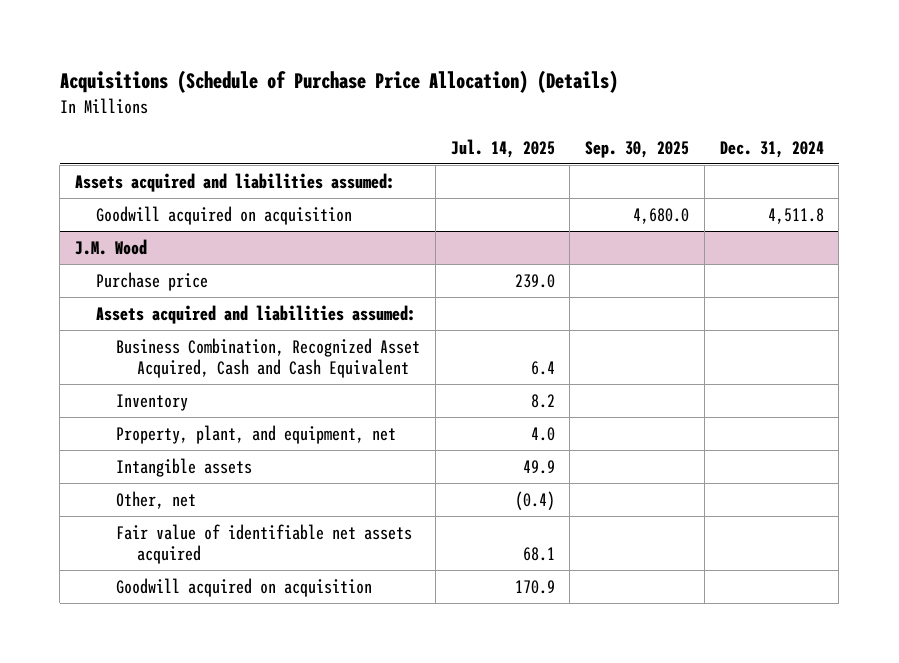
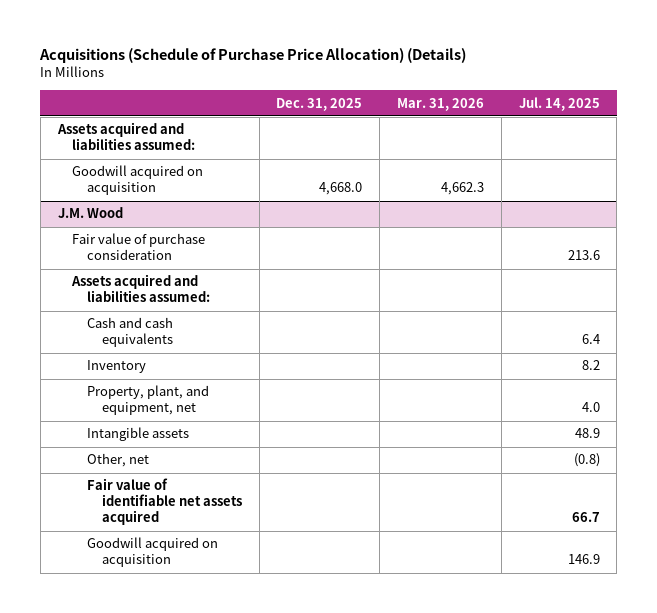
[585,140,690,158] Sep. 30, 2025 -> none
[719,140,824,158] Dec. 31, 2024 -> none
none -> [276,97,363,111] Dec. 31, 2025
none -> [396,97,484,111] Mar. 31, 2026
[95,271,208,291] Purchase price -> none
none -> [72,233,206,261] Fair value of purchase consideration
[116,337,421,378] Business Combination, Recognized Asset Acquired, Cash and Cash Equivalent -> [87,317,174,348] Cash and cash equivalents
[522,459,555,474] 49.9 -> [574,428,600,439] 48.9
[514,490,555,510] (0.4) -> [573,453,600,468] (0.8)
[522,546,555,561] 68.1 -> [571,512,600,523] 66.7
[514,579,555,594] 170.9 -> [567,554,600,565] 146.9

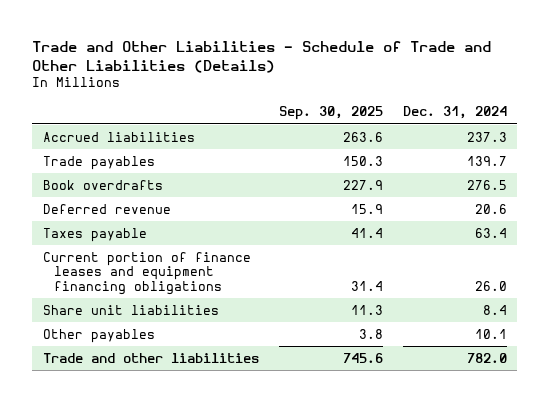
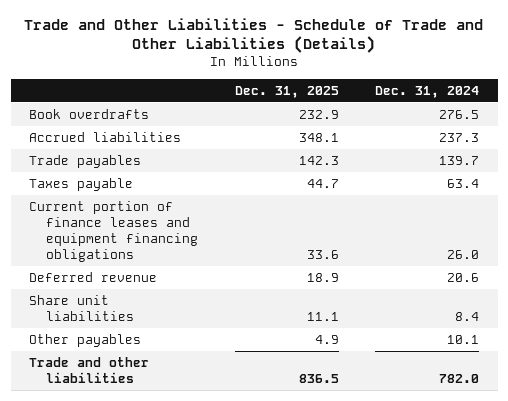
[278,106,383,121] Sep. 30, 2025 -> none
none -> [234,85,339,98] Dec. 31, 2025
[42,179,163,190] Book overdrafts -> [28,108,149,119] Book overdrafts
[42,203,171,214] Deferred revenue -> [28,271,157,282] Deferred revenue

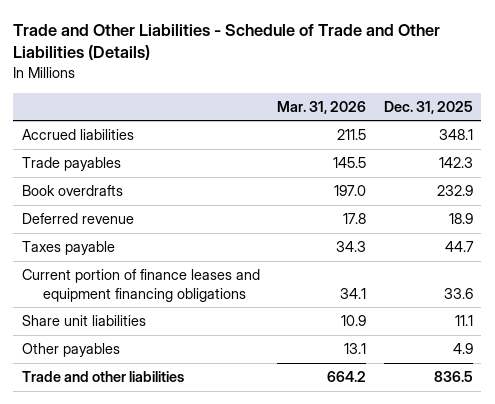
[375,85,480,98] Dec. 31, 2024 -> none
none -> [277,100,367,114] Mar. 31, 2026
[28,108,149,119] Book overdrafts -> [21,185,123,197] Book overdrafts
[28,271,157,282] Deferred revenue -> [21,213,134,225] Deferred revenue

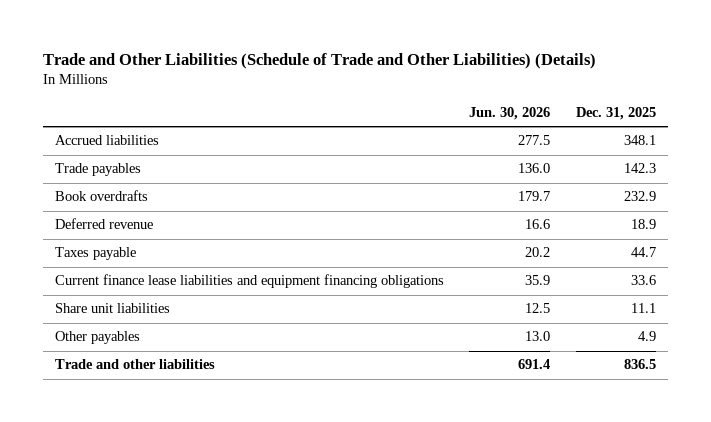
[13,23,441,61] Trade and Other Liabilities - Schedule of Trade and Other Liabilities (Details) -> [42,52,596,69] Trade and Other Liabilities (Schedule of Trade and Other Liabilities) (Details)
[277,100,367,114] Mar. 31, 2026 -> none
none -> [469,106,551,120] Jun. 30, 2026
[21,269,260,302] Current portion of finance leases and equipment financing obligations -> [55,274,445,289] Current finance lease liabilities and equipment financing obligations

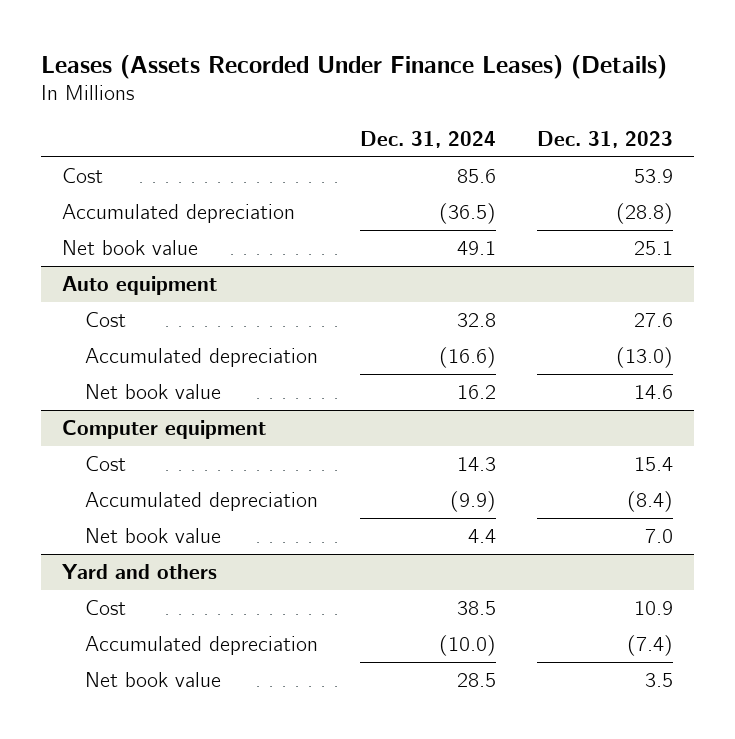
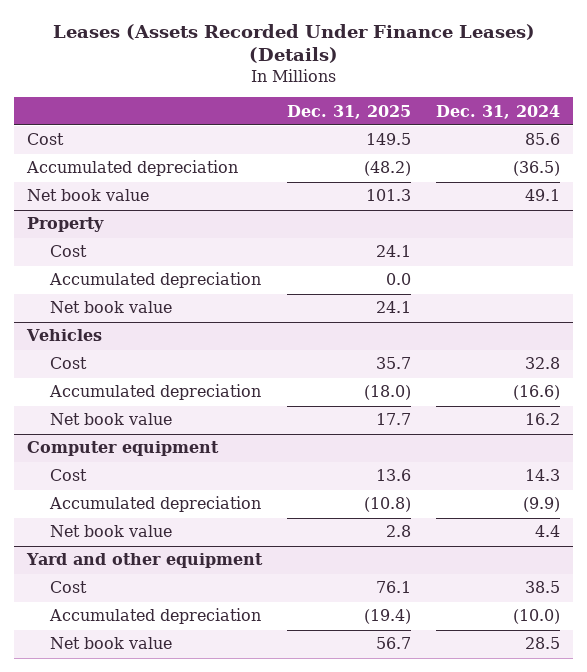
[537,130,674,148] Dec. 31, 2023 -> none
none -> [287,104,412,119] Dec. 31, 2025
[61,275,217,295] Auto equipment -> none
none -> [26,217,104,233] Property
none -> [50,245,88,258] Cost
none -> [49,272,262,289] Accumulated depreciation
none -> [50,301,173,314] Net book value
none -> [25,329,102,342] Vehicles
[61,563,217,579] Yard and others -> [25,553,263,569] Yard and other equipment

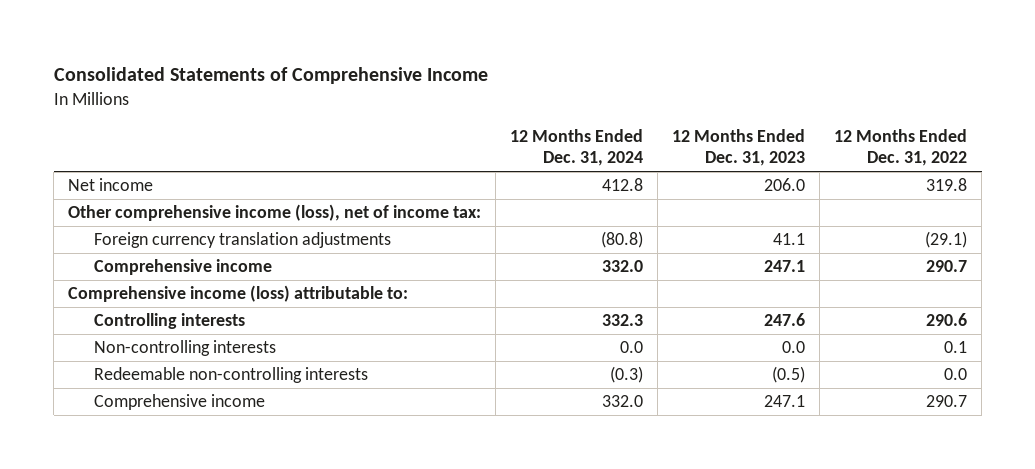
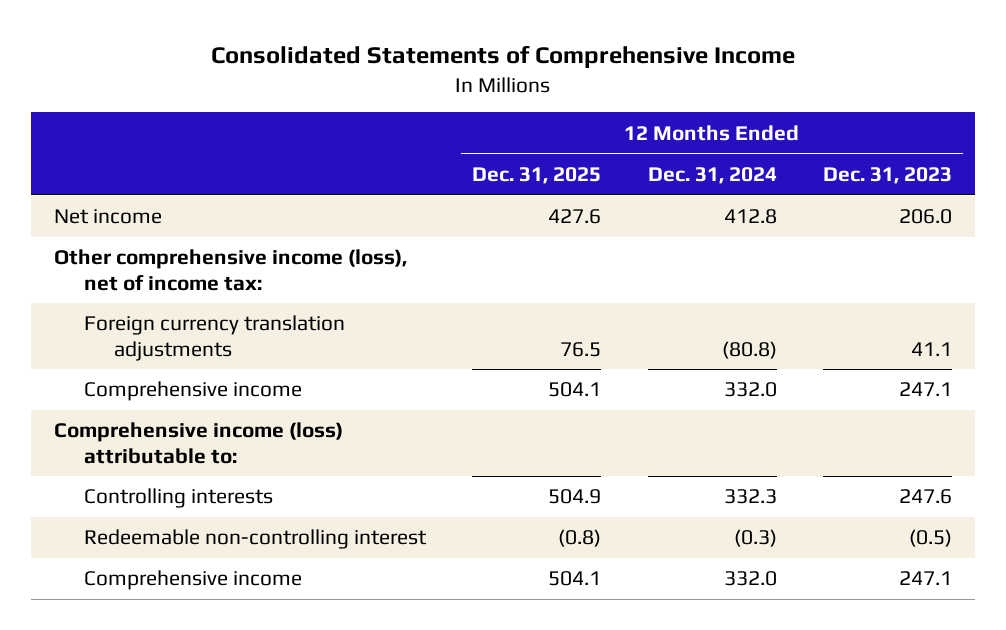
[834,128,968,167] 12 Months Ended Dec. 31, 2022 -> none
none -> [472,167,602,185] Dec. 31, 2025
[94,340,277,357] Non-controlling interests -> none
[94,367,369,384] Redeemable non-controlling interests -> [84,529,428,550] Redeemable non-controlling interest

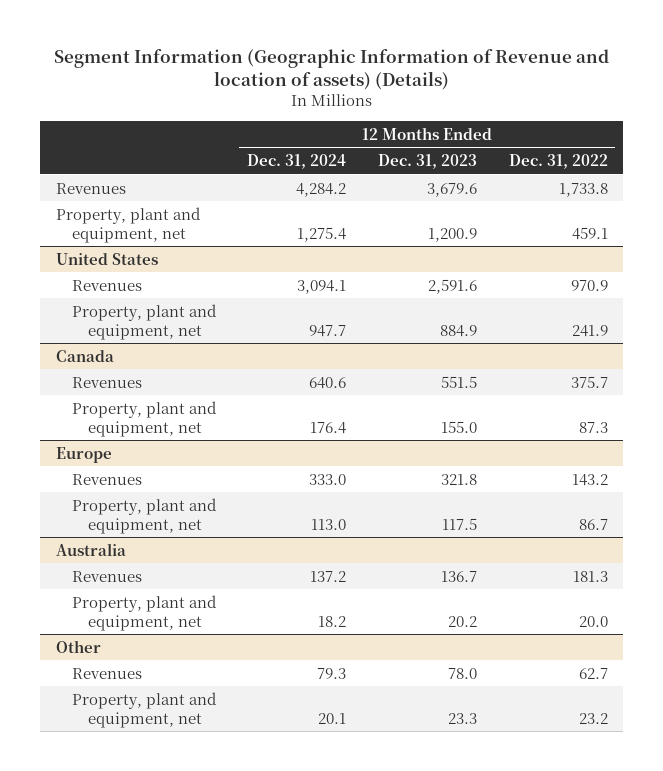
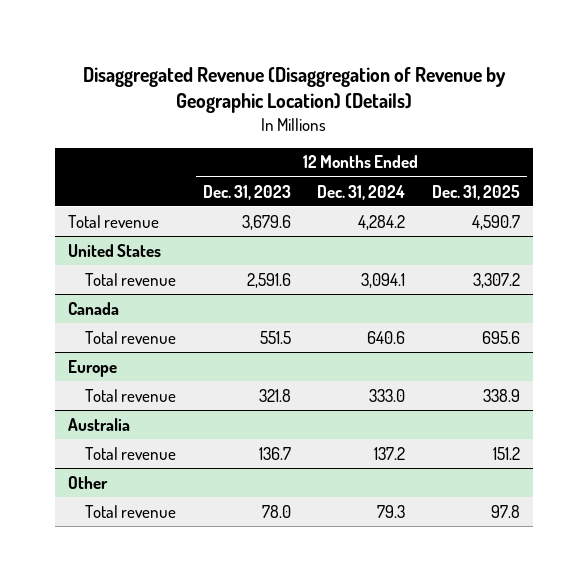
[53,49,609,91] Segment Information (Geographic Information of Revenue and location of assets) (Details) -> [83,66,507,113] Disaggregated Revenue (Disaggregation of Revenue by Geographic Location) (Details)
[508,154,608,170] Dec. 31, 2022 -> none
none -> [432,184,521,200] Dec. 31, 2025
[55,206,201,243] Property, plant and equipment, net -> none
[55,182,126,194] Revenues -> [68,214,160,228] Total revenue
[71,303,217,340] Property, plant and equipment, net -> none
[71,279,142,291] Revenues -> [85,272,177,286] Total revenue
[71,400,217,437] Property, plant and equipment, net -> none
[71,376,142,388] Revenues -> [85,330,177,344] Total revenue
[71,497,217,534] Property, plant and equipment, net -> none
[71,473,142,485] Revenues -> [85,388,177,402] Total revenue
[71,594,217,631] Property, plant and equipment, net -> none
[71,570,142,582] Revenues -> [85,446,177,460] Total revenue
[71,691,217,728] Property, plant and equipment, net -> none
[71,667,142,679] Revenues -> [85,504,177,518] Total revenue

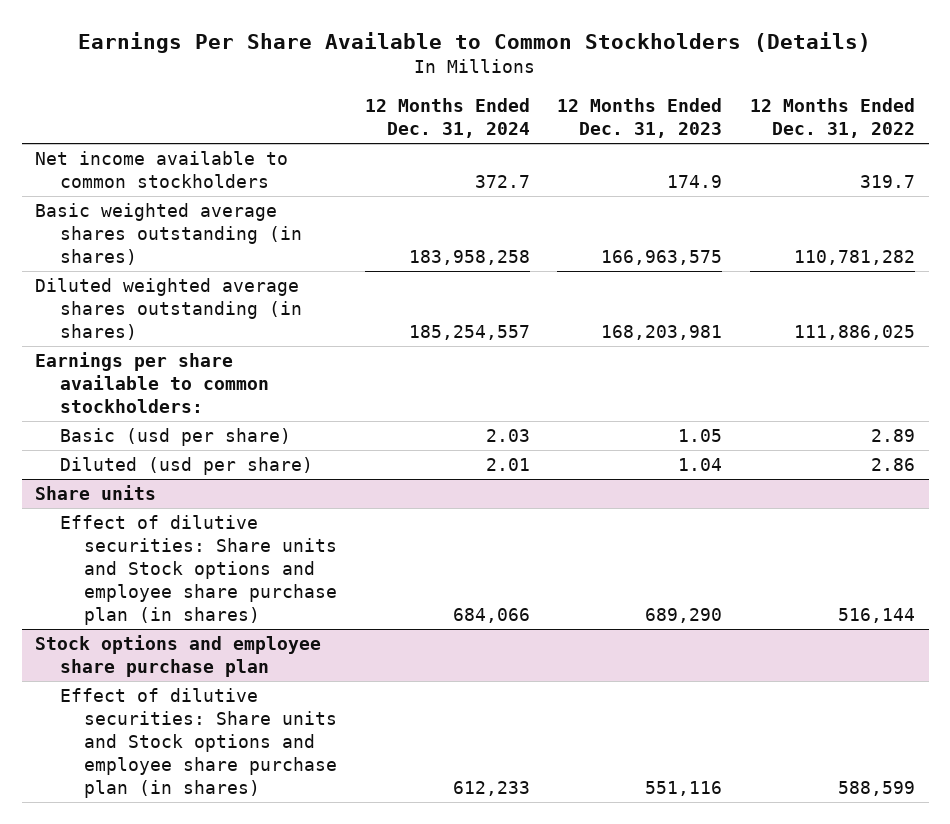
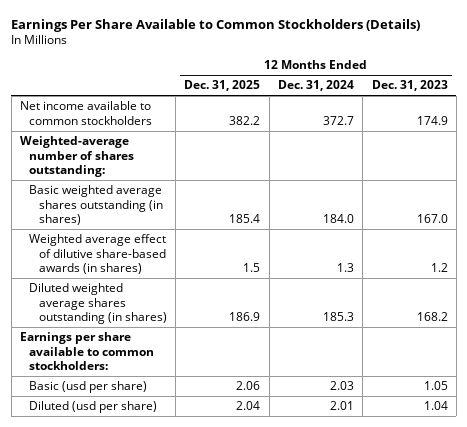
[749,98,915,139] 12 Months Ended Dec. 31, 2022 -> none
none -> [184,80,261,92] Dec. 31, 2025
none -> [19,136,135,178] Weighted-average number of shares outstanding:
[408,249,530,265] 183,958,258 -> [322,214,354,224] 184.0
[601,249,723,265] 166,963,575 -> [416,214,448,224] 167.0
none -> [29,234,167,275] Weighted average effect of dilutive share-based awards (in shares)
[408,324,530,340] 185,254,557 -> [322,312,354,322] 185.3
[601,324,723,340] 168,203,981 -> [416,312,448,322] 168.2
[35,485,157,501] Share units -> none
[59,515,338,625] Effect of dilutive securities: Share units and Stock options and employee share purchase plan (in shares) -> none
[35,635,322,678] Stock options and employee share purchase plan -> none
[59,688,338,798] Effect of dilutive securities: Share units and Stock options and employee share purchase plan (in shares) -> none

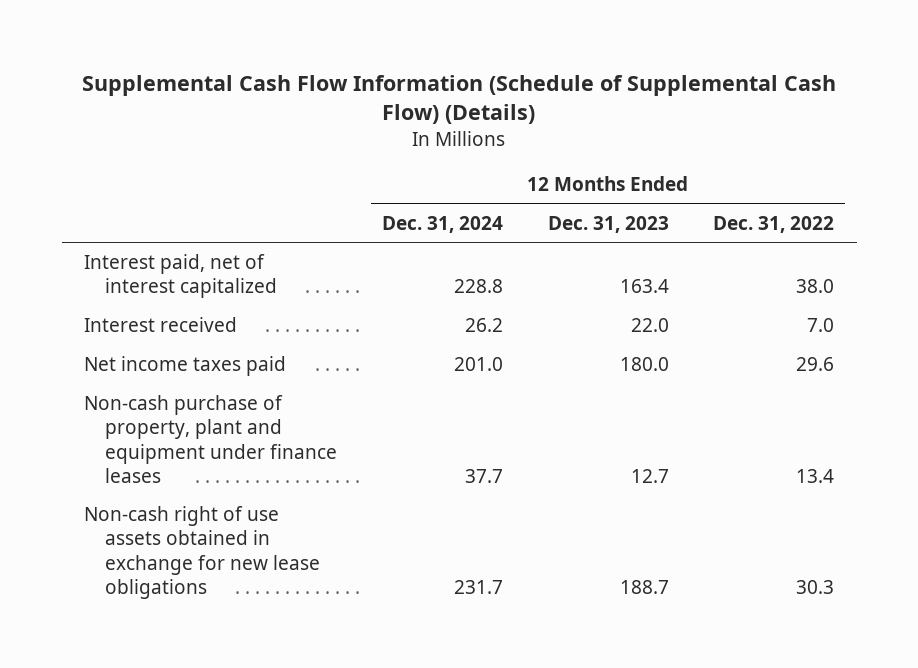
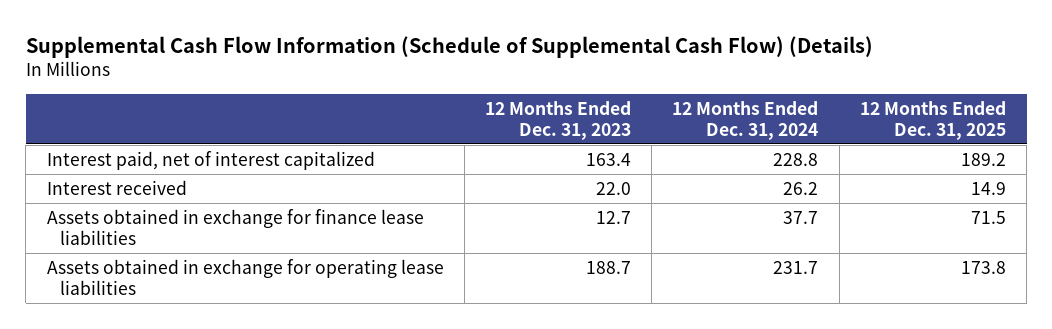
[713,215,835,233] Dec. 31, 2022 -> none
none -> [859,100,1006,140] 12 Months Ended Dec. 31, 2025
[84,356,287,377] Net income taxes paid -> none
[84,395,338,483] Non-cash purchase of property, plant and equipment under finance leases -> [46,208,424,245] Assets obtained in exchange for finance lease liabilities
[84,506,321,599] Non-cash right of use assets obtained in exchange for new lease obligations -> [46,258,444,295] Assets obtained in exchange for operating lease liabilities

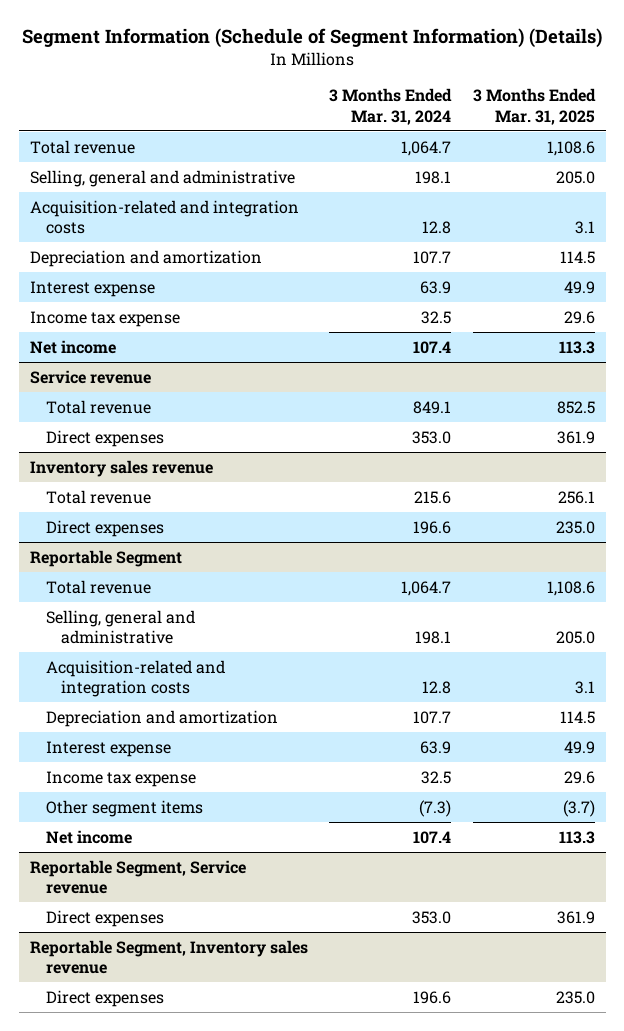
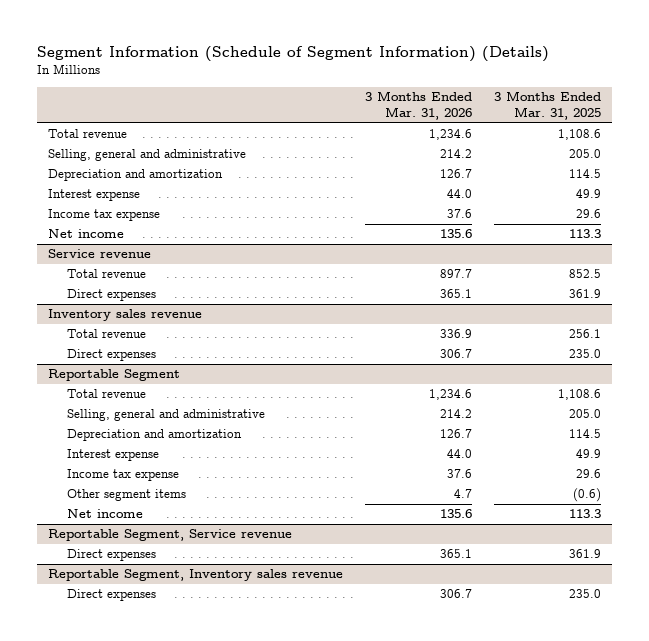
[329,88,453,125] 3 Months Ended Mar. 31, 2024 -> none
none -> [364,91,472,121] 3 Months Ended Mar. 31, 2026
[29,199,299,234] Acquisition-related and integration costs -> none
[45,659,225,697] Acquisition-related and integration costs -> none
[562,799,595,817] (3.7) -> [572,488,601,503] (0.6)

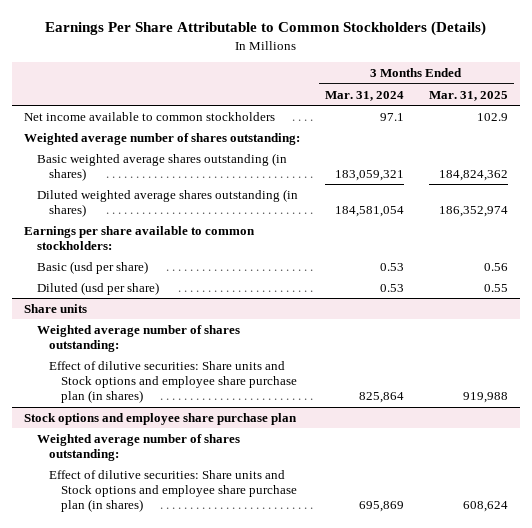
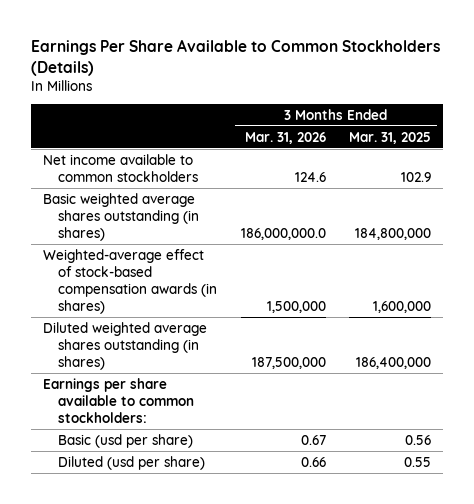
[45,21,487,37] Earnings Per Share Attributable to Common Stockholders (Details) -> [30,38,440,76] Earnings Per Share Available to Common Stockholders (Details)
[325,90,405,101] Mar. 31, 2024 -> none
none -> [244,131,326,144] Mar. 31, 2026
[24,132,301,145] Weighted average number of shares outstanding: -> none
[438,169,508,181] 184,824,362 -> [355,227,432,240] 184,800,000
none -> [42,248,218,314] Weighted-average effect of stock-based compensation awards (in shares)
[438,205,508,217] 186,352,974 -> [356,356,432,369] 186,400,000
[24,303,88,313] Share units -> none
[36,324,240,352] Weighted average number of shares outstanding: -> none
[49,360,298,404] Effect of dilutive securities: Share units and Stock options and employee share purchase plan (in shares) -> none
[24,412,298,425] Stock options and employee share purchase plan -> none
[36,433,240,461] Weighted average number of shares outstanding: -> none
[49,469,298,513] Effect of dilutive securities: Share units and Stock options and employee share purchase plan (in shares) -> none

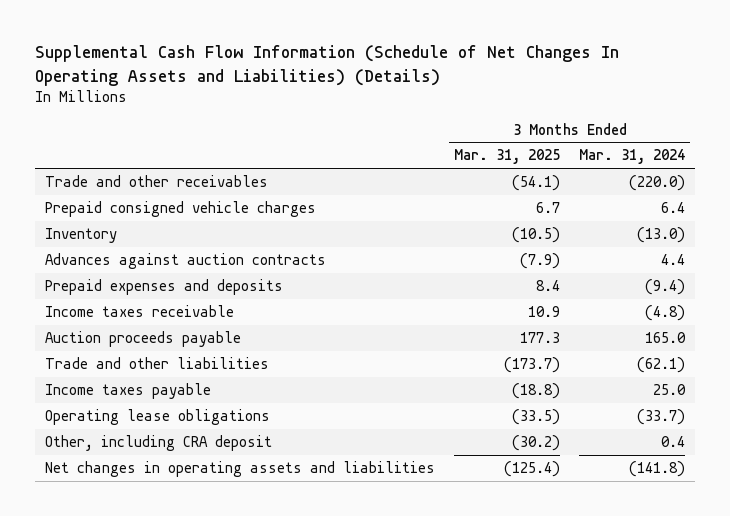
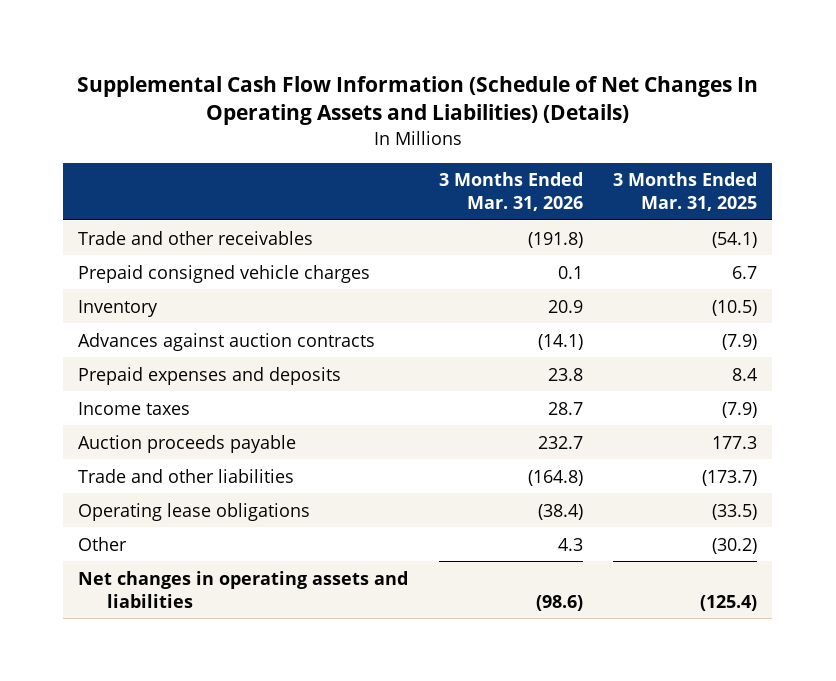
[579,149,686,165] Mar. 31, 2024 -> none
none -> [438,172,583,212] 3 Months Ended Mar. 31, 2026
[44,305,234,318] Income taxes receivable -> [78,401,191,415] Income taxes
[528,306,561,318] 10.9 -> [722,401,758,418] (7.9)
[44,383,211,400] Income taxes payable -> none
[44,435,272,452] Other, including CRA deposit -> [78,536,128,551] Other

